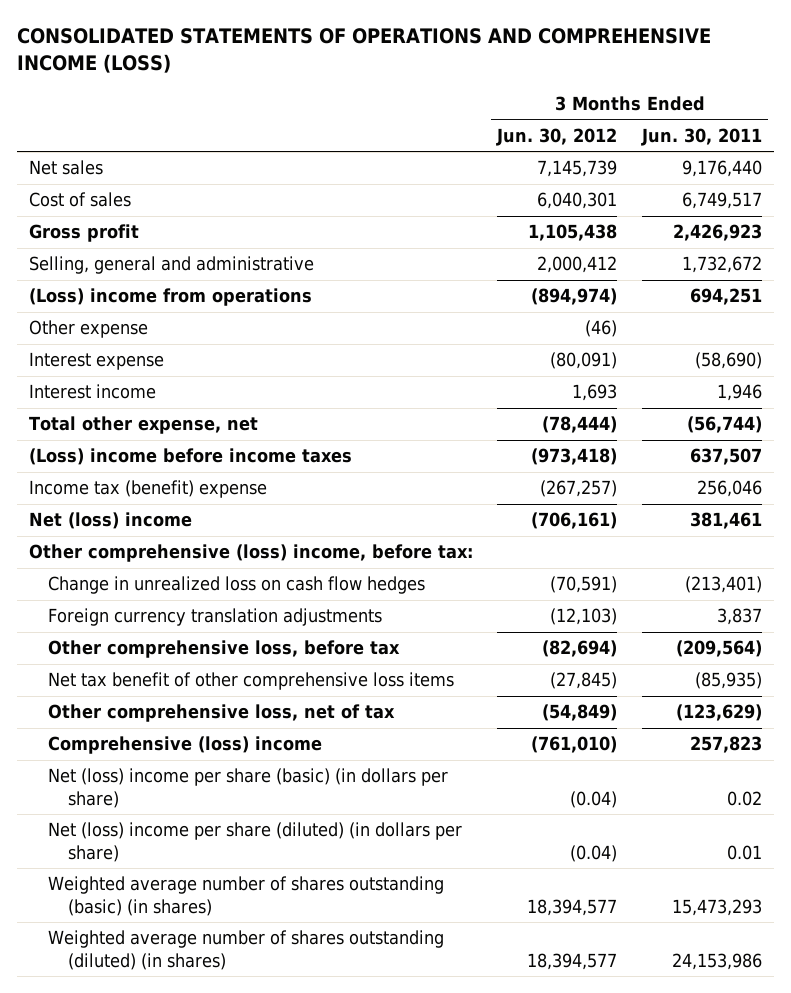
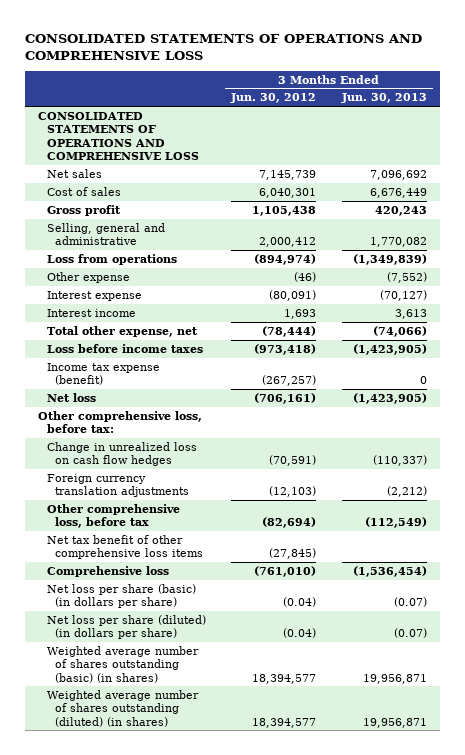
[16,28,711,74] CONSOLIDATED STATEMENTS OF OPERATIONS AND COMPREHENSIVE INCOME (LOSS) -> [25,33,423,60] CONSOLIDATED STATEMENTS OF OPERATIONS AND COMPREHENSIVE LOSS
[640,127,762,146] Jun. 30, 2011 -> none
none -> [340,93,427,104] Jun. 30, 2013
none -> [38,111,199,161] CONSOLIDATED STATEMENTS OF OPERATIONS AND COMPREHENSIVE LOSS
[28,288,312,307] (Loss) income from operations -> [46,253,177,265] Loss from operations
[28,448,352,466] (Loss) income before income taxes -> [46,343,203,353] Loss before income taxes
[28,480,267,499] Income tax (benefit) expense -> [46,362,160,386] Income tax expense (benefit)
[28,512,192,530] Net (loss) income -> [46,392,96,402] Net loss
[28,544,473,563] Other comprehensive (loss) income, before tax: -> [38,410,203,434] Other comprehensive loss, before tax:
[48,704,396,723] Other comprehensive loss, net of tax -> none
[48,736,323,755] Comprehensive (loss) income -> [46,565,169,577] Comprehensive loss
[48,768,449,808] Net (loss) income per share (basic) (in dollars per share) -> [46,583,196,609] Net loss per share (basic) (in dollars per share)
[48,822,463,862] Net (loss) income per share (diluted) (in dollars per share) -> [46,614,206,640] Net loss per share (diluted) (in dollars per share)

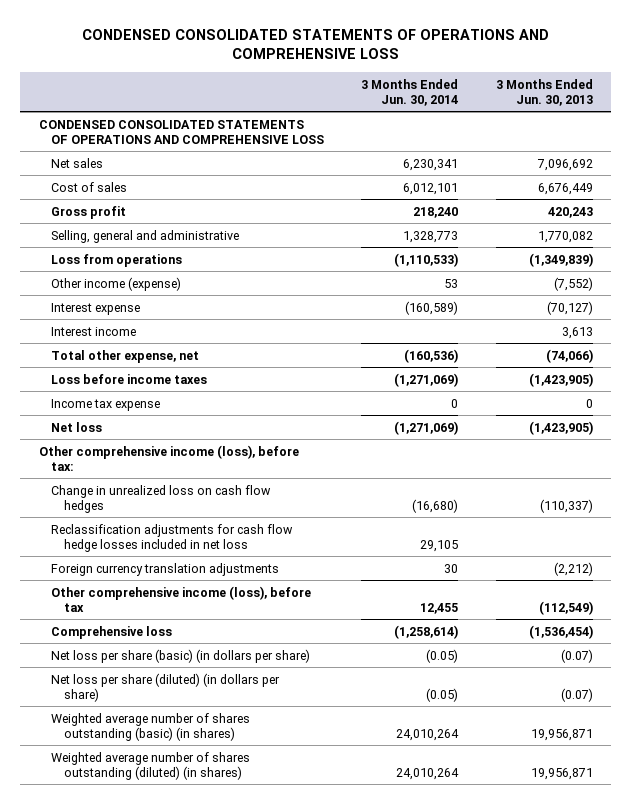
[25,33,423,60] CONSOLIDATED STATEMENTS OF OPERATIONS AND COMPREHENSIVE LOSS -> [81,28,549,60] CONDENSED CONSOLIDATED STATEMENTS OF OPERATIONS AND COMPREHENSIVE LOSS
[230,93,317,104] Jun. 30, 2012 -> none
none -> [361,78,459,106] 3 Months Ended Jun. 30, 2014
[38,111,199,161] CONSOLIDATED STATEMENTS OF OPERATIONS AND COMPREHENSIVE LOSS -> [38,119,325,144] CONDENSED CONSOLIDATED STATEMENTS OF OPERATIONS AND COMPREHENSIVE LOSS
[46,271,130,283] Other expense -> [51,276,182,291] Other income (expense)
[46,362,160,386] Income tax expense (benefit) -> [51,398,161,411] Income tax expense
[38,410,203,434] Other comprehensive loss, before tax: -> [38,444,299,471] Other comprehensive income (loss), before tax:
none -> [51,523,294,552] Reclassification adjustments for cash flow hedge losses included in net loss
[46,534,204,560] Net tax benefit of other comprehensive loss items -> none
[46,503,180,529] Other comprehensive loss, before tax -> [51,585,312,612] Other comprehensive income (loss), before tax

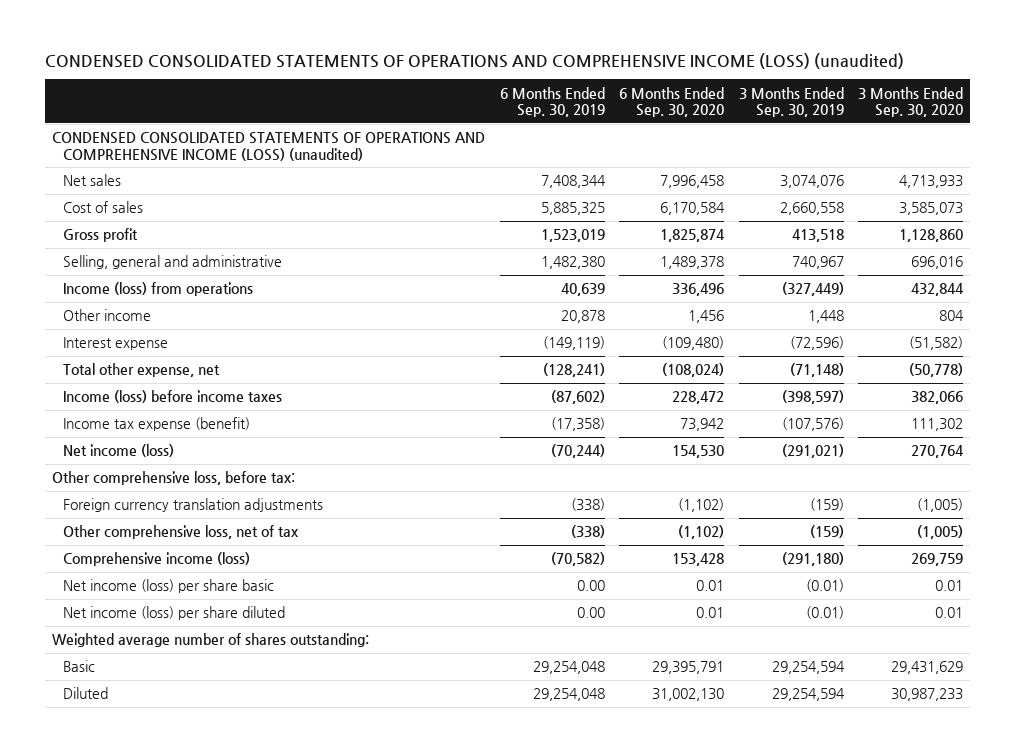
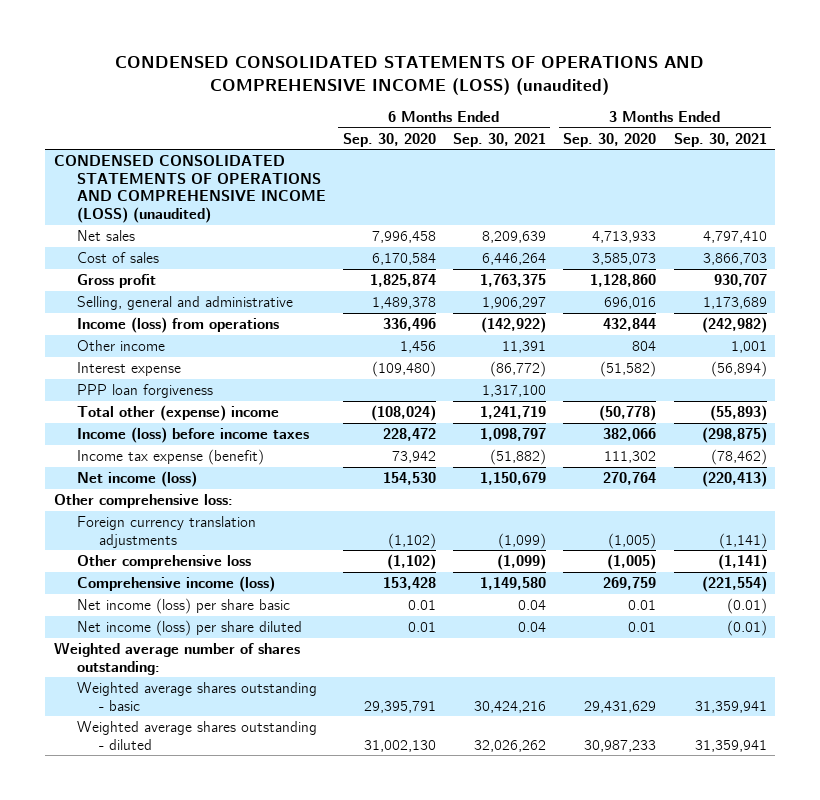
[499,86,605,118] 6 Months Ended Sep. 30, 2019 -> none
[738,86,844,118] 3 Months Ended Sep. 30, 2019 -> none
none -> [453,132,547,147] Sep. 30, 2021
none -> [673,132,767,147] Sep. 30, 2021
none -> [76,383,213,398] PPP loan forgiveness
[62,363,220,378] Total other expense, net -> [76,404,279,421] Total other (expense) income
[52,471,296,486] Other comprehensive loss, before tax: -> [53,493,233,508] Other comprehensive loss:
[62,525,299,540] Other comprehensive loss, net of tax -> [76,554,251,569] Other comprehensive loss
[62,660,95,673] Basic -> [76,681,317,711] Weighted average shares outstanding - basic
[62,687,108,700] Diluted -> [76,720,317,750] Weighted average shares outstanding - diluted

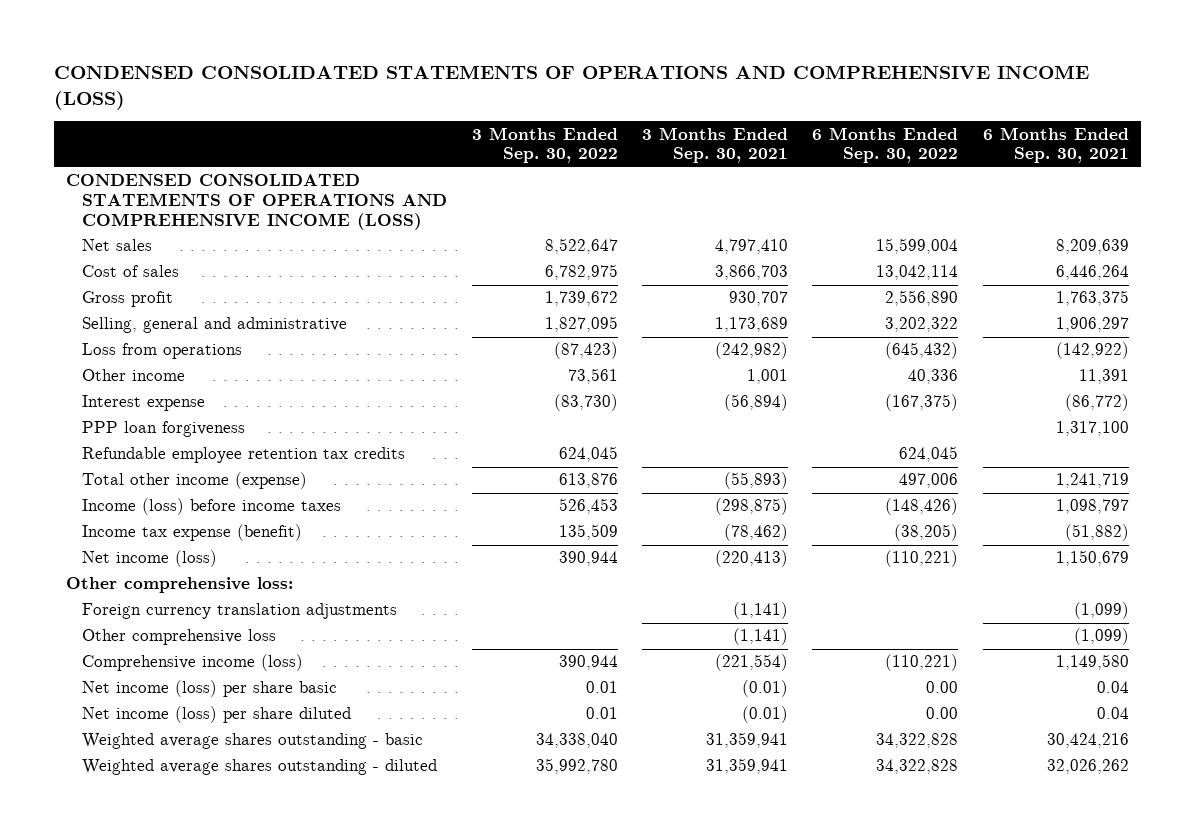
[115,56,705,96] CONDENSED CONSOLIDATED STATEMENTS OF OPERATIONS AND COMPREHENSIVE INCOME (LOSS) (unaudited) -> [54,65,1090,110] CONDENSED CONSOLIDATED STATEMENTS OF OPERATIONS AND COMPREHENSIVE INCOME (LOSS)
[342,132,436,147] Sep. 30, 2020 -> none
[563,132,657,147] Sep. 30, 2020 -> none
none -> [471,126,618,164] 3 Months Ended Sep. 30, 2022
none -> [812,126,959,164] 6 Months Ended Sep. 30, 2022
[53,154,326,224] CONDENSED CONSOLIDATED STATEMENTS OF OPERATIONS AND COMPREHENSIVE INCOME (LOSS) (unaudited) -> [66,174,448,231] CONDENSED CONSOLIDATED STATEMENTS OF OPERATIONS AND COMPREHENSIVE INCOME (LOSS)
[76,316,279,333] Income (loss) from operations -> [82,343,243,360] Loss from operations
none -> [82,447,406,464] Refundable employee retention tax credits
[76,404,279,421] Total other (expense) income -> [82,472,308,490] Total other income (expense)
[53,641,300,675] Weighted average number of shares outstanding: -> none

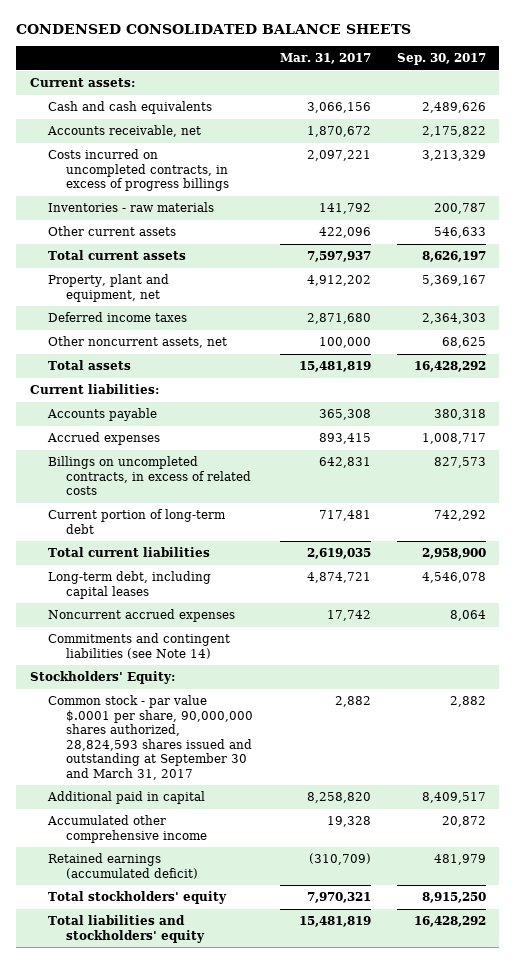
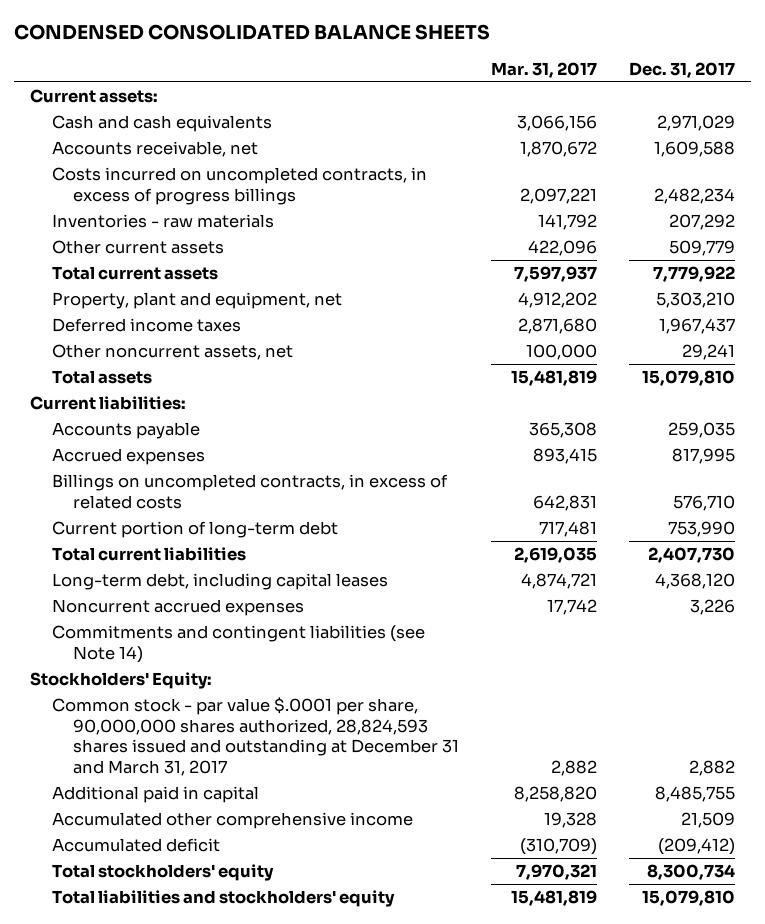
[397,52,487,65] Sep. 30, 2017 -> none
none -> [629,61,736,78] Dec. 31, 2017
[48,695,254,780] Common stock - par value $.0001 per share, 90,000,000 shares authorized, 28,824,593 shares issued and outstanding at September 30 and March 31, 2017 -> [51,696,460,776] Common stock - par value $.0001 per share, 90,000,000 shares authorized, 28,824,593 shares issued and outstanding at December 31 and March 31, 2017
[48,853,199,879] Retained earnings (accumulated deficit) -> [51,837,220,852] Accumulated deficit

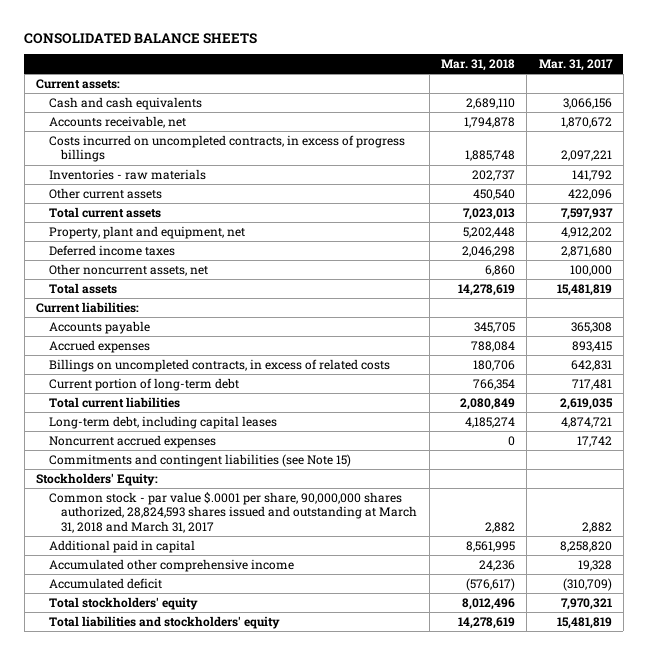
[13,24,490,41] CONDENSED CONSOLIDATED BALANCE SHEETS -> [24,32,258,44] CONSOLIDATED BALANCE SHEETS
[629,61,736,78] Dec. 31, 2017 -> none
none -> [440,59,515,72] Mar. 31, 2018
[51,624,425,663] Commitments and contingent liabilities (see Note 14) -> [48,453,351,467] Commitments and contingent liabilities (see Note 15)
[51,696,460,776] Common stock - par value $.0001 per share, 90,000,000 shares authorized, 28,824,593 shares issued and outstanding at December 31 and March 31, 2017 -> [48,491,418,533] Common stock - par value $.0001 per share, 90,000,000 shares authorized, 28,824,593 shares issued and outstanding at March 31, 2018 and March 31, 2017

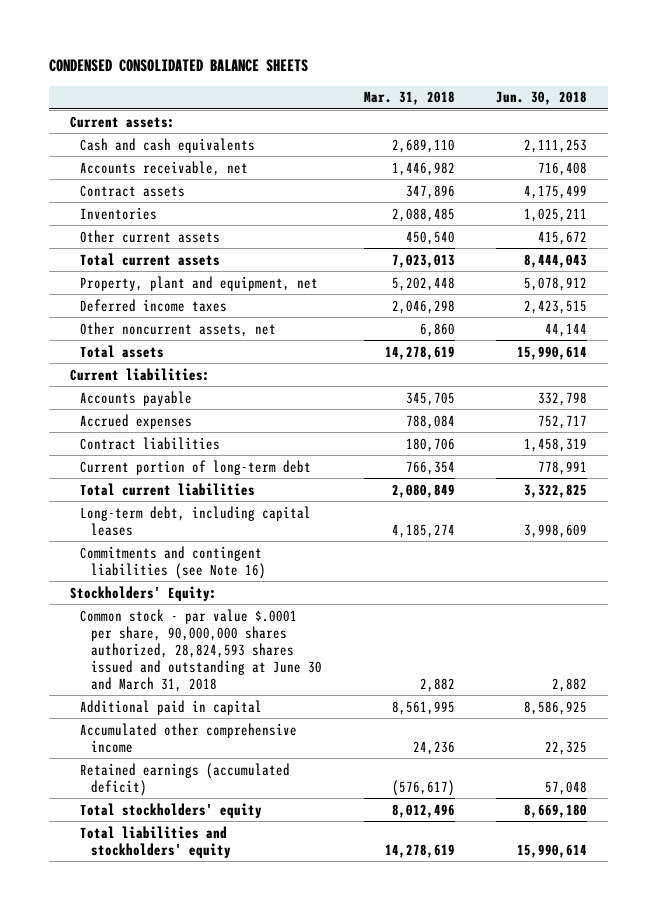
[24,32,258,44] CONSOLIDATED BALANCE SHEETS -> [49,59,309,73] CONDENSED CONSOLIDATED BALANCE SHEETS
[538,59,613,72] Mar. 31, 2017 -> none
none -> [496,91,588,106] Jun. 30, 2018
[48,134,405,163] Costs incurred on uncompleted contracts, in excess of progress billings -> none
[48,168,206,180] Inventories - raw materials -> none
[463,116,515,128] 1,794,878 -> [391,161,455,176] 1,446,982
none -> [80,184,186,197] Contract assets
none -> [80,206,158,220] Inventories
[48,358,390,372] Billings on uncompleted contracts, in excess of related costs -> [80,436,221,450] Contract liabilities
[48,434,216,448] Noncurrent accrued expenses -> none
[48,453,351,467] Commitments and contingent liabilities (see Note 15) -> [80,545,266,579] Commitments and contingent liabilities (see Note 16)
[48,491,418,533] Common stock - par value $.0001 per share, 90,000,000 shares authorized, 28,824,593 shares issued and outstanding at March 31, 2018 and March 31, 2017 -> [80,608,322,692] Common stock - par value $.0001 per share, 90,000,000 shares authorized, 28,824,593 shares issued and outstanding at June 30 and March 31, 2018
[48,577,162,589] Accumulated deficit -> [80,762,291,796] Retained earnings (accumulated deficit)

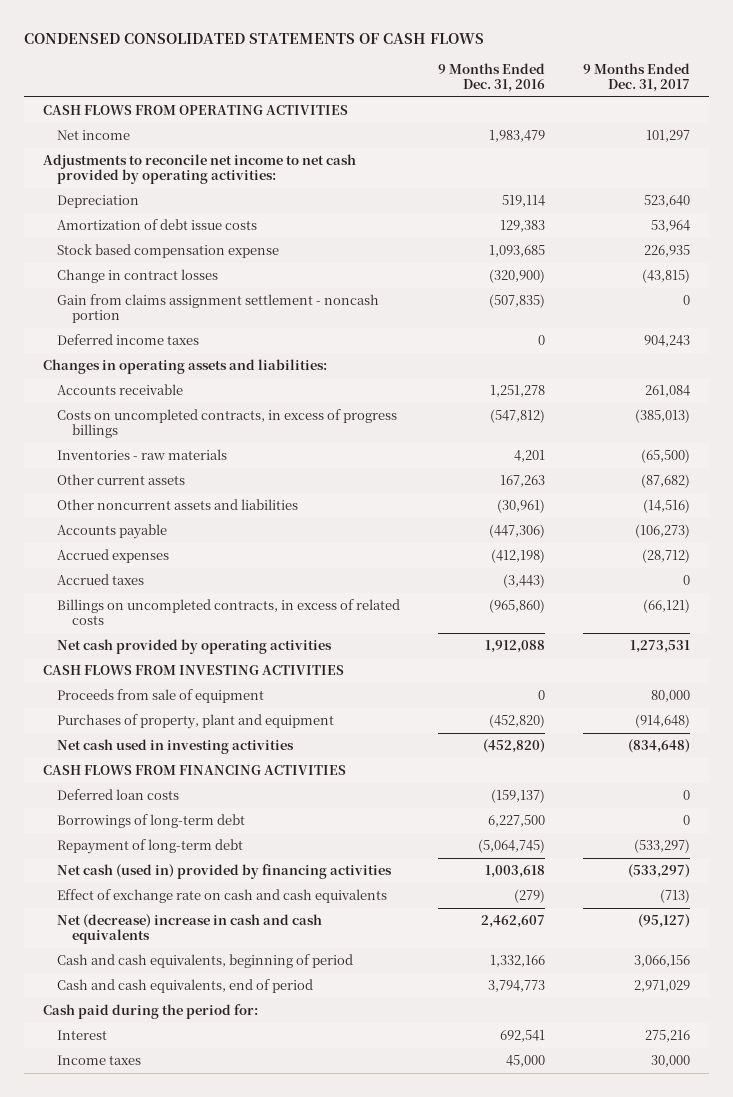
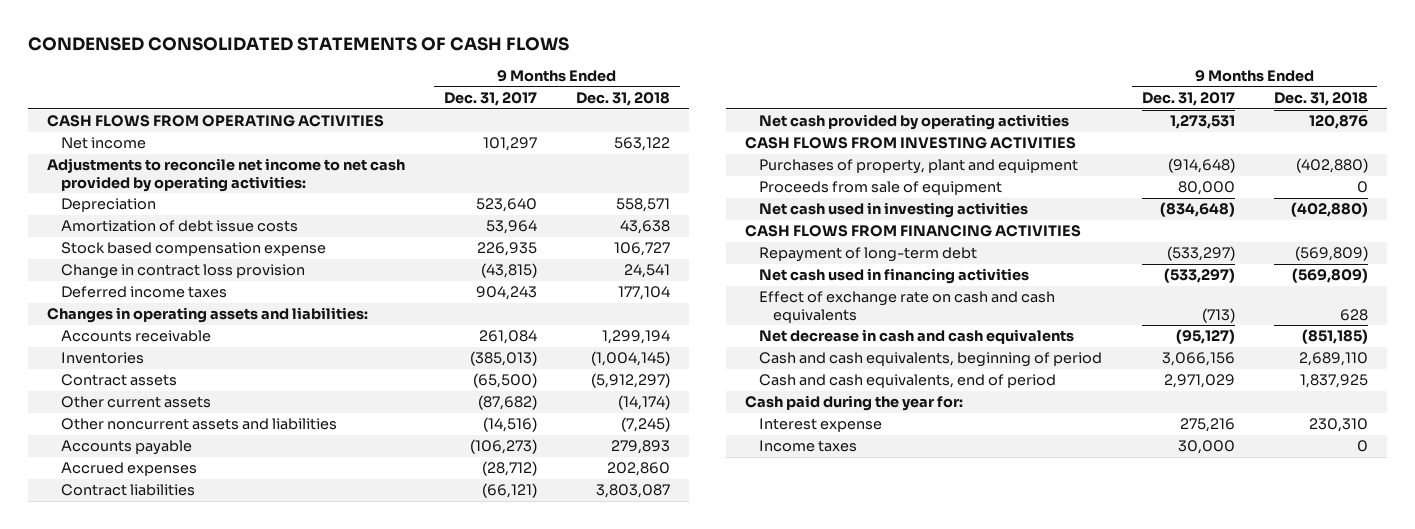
[438,62,546,93] 9 Months Ended Dec. 31, 2016 -> none
none -> [575,92,670,107] Dec. 31, 2018
[57,294,380,324] Gain from claims assignment settlement - noncash portion -> none
[57,269,219,284] Change in contract losses -> [61,264,306,280] Change in contract loss provision
[57,409,398,439] Costs on uncompleted contracts, in excess of progress billings -> none
[57,449,228,461] Inventories - raw materials -> [61,352,145,365] Inventories
[641,449,691,464] (65,500) -> [470,351,538,367] (385,013)
none -> [61,374,178,387] Contract assets
[57,574,145,586] Accrued taxes -> none
[57,599,401,626] Billings on uncompleted contracts, in excess of related costs -> [61,484,196,497] Contract liabilities
[57,689,265,704] Proceeds from sale of equipment -> [759,181,1003,196] Proceeds from sale of equipment
[57,789,180,801] Deferred loan costs -> none
[57,814,246,829] Borrowings of long-term debt -> none
[57,864,393,880] Net cash (used in) provided by financing activities -> [759,268,1030,285] Net cash used in financing activities
[57,914,323,945] Net (decrease) increase in cash and cash equivalents -> [759,329,1075,345] Net decrease in cash and cash equivalents
[43,1004,259,1020] Cash paid during the period for: -> [745,395,964,412] Cash paid during the year for:
[57,1030,108,1041] Interest -> [759,418,883,433] Interest expense

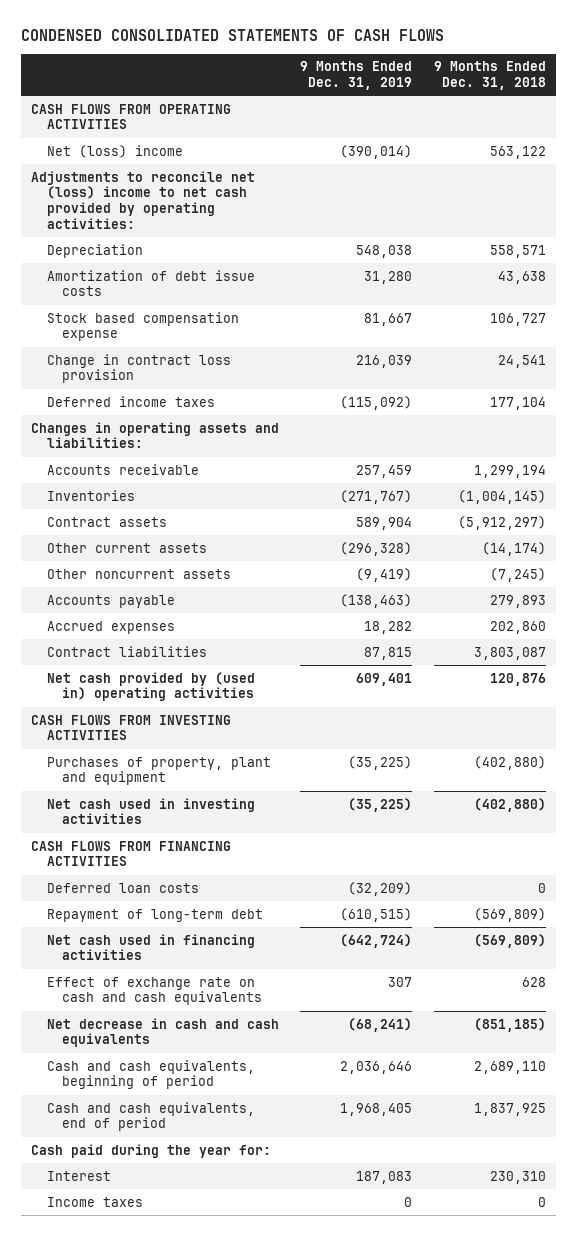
[444,92,538,107] Dec. 31, 2017 -> none
none -> [300,61,413,90] 9 Months Ended Dec. 31, 2019
[61,137,147,150] Net income -> [46,144,183,158] Net (loss) income
[47,158,406,192] Adjustments to reconcile net income to net cash provided by operating activities: -> [31,170,256,229] Adjustments to reconcile net (loss) income to net cash provided by operating activities:
[61,418,338,431] Other noncurrent assets and liabilities -> [46,568,231,579] Other noncurrent assets
[759,114,1070,131] Net cash provided by operating activities -> [46,671,255,702] Net cash provided by (used in) operating activities
[759,181,1003,196] Proceeds from sale of equipment -> none
none -> [46,882,199,893] Deferred loan costs
[759,418,883,433] Interest expense -> [46,1170,111,1181] Interest

